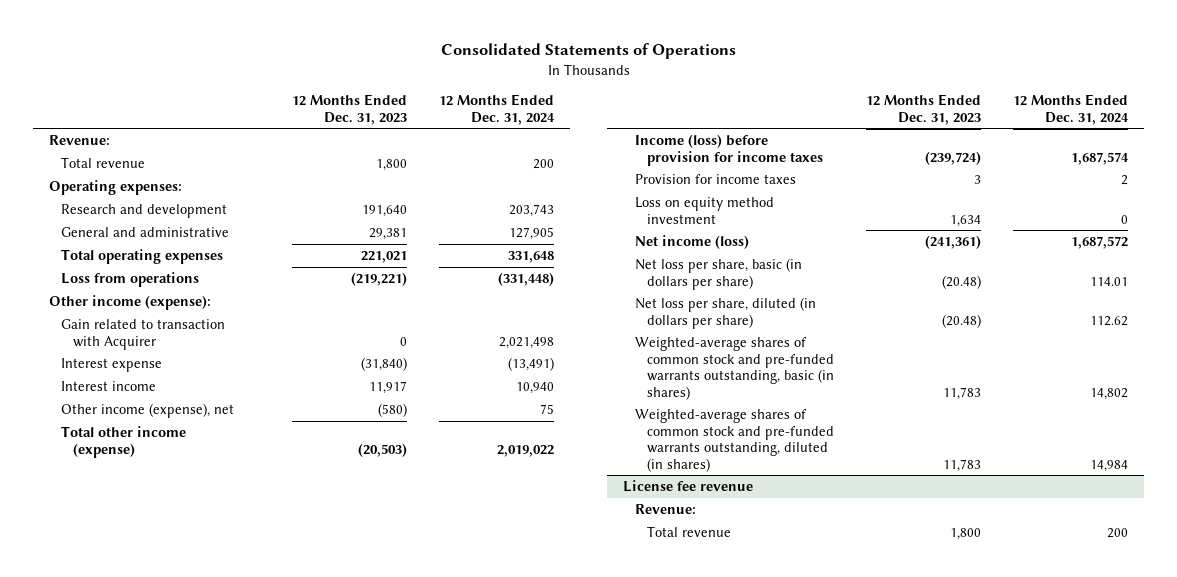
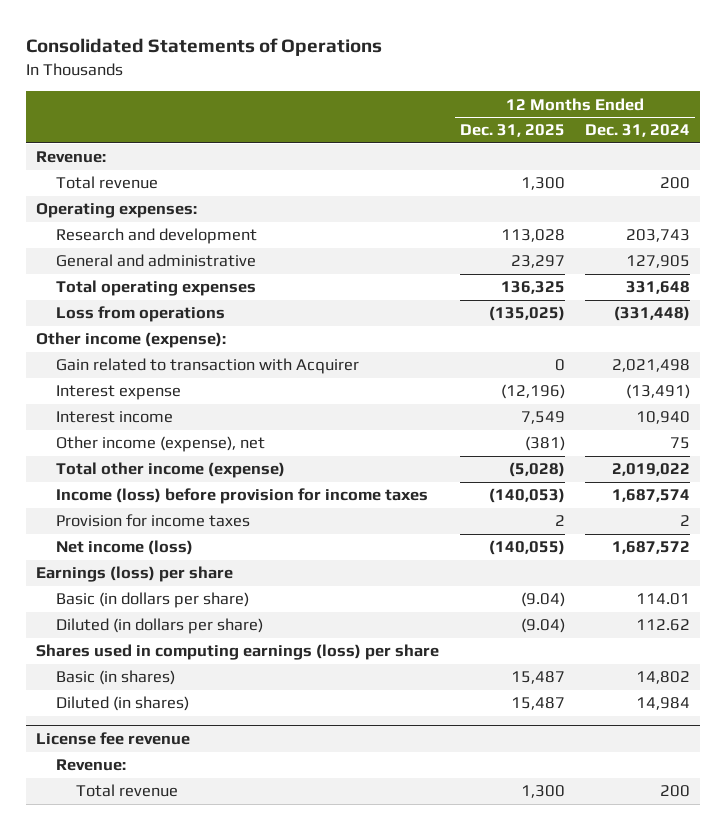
[292,94,408,125] 12 Months Ended Dec. 31, 2023 -> none
none -> [459,124,565,138] Dec. 31, 2025
[634,196,774,224] Loss on equity method investment -> none
none -> [36,566,234,583] Earnings (loss) per share
[634,257,802,290] Net loss per share, basic (in dollars per share) -> [56,592,250,609] Basic (in dollars per share)
[634,296,816,329] Net loss per share, diluted (in dollars per share) -> [56,618,264,635] Diluted (in dollars per share)
none -> [36,644,440,661] Shares used in computing earnings (loss) per share
[634,336,835,400] Weighted-average shares of common stock and pre-funded warrants outstanding, basic (in shares) -> [56,670,176,686] Basic (in shares)
[634,408,835,472] Weighted-average shares of common stock and pre-funded warrants outstanding, diluted (in shares) -> [56,696,190,712] Diluted (in shares)

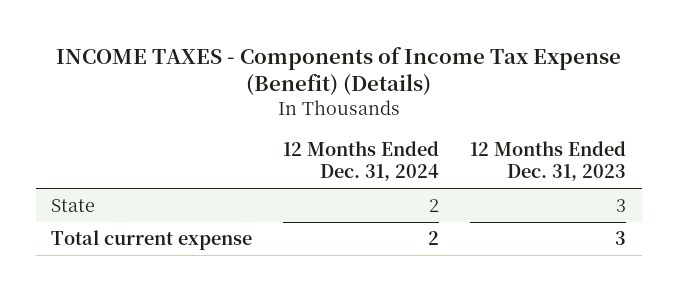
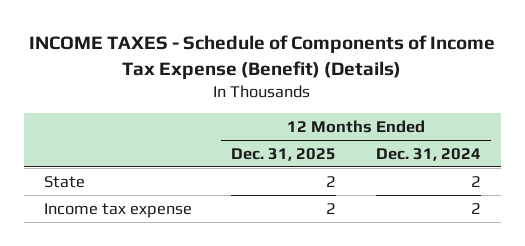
[55,46,621,97] INCOME TAXES - Components of Income Tax Expense (Benefit) (Details) -> [29,35,496,79] INCOME TAXES - Schedule of Components of Income Tax Expense (Benefit) (Details)
[470,141,627,182] 12 Months Ended Dec. 31, 2023 -> none
none -> [231,147,337,161] Dec. 31, 2025
[51,229,253,250] Total current expense -> [43,202,192,218] Income tax expense

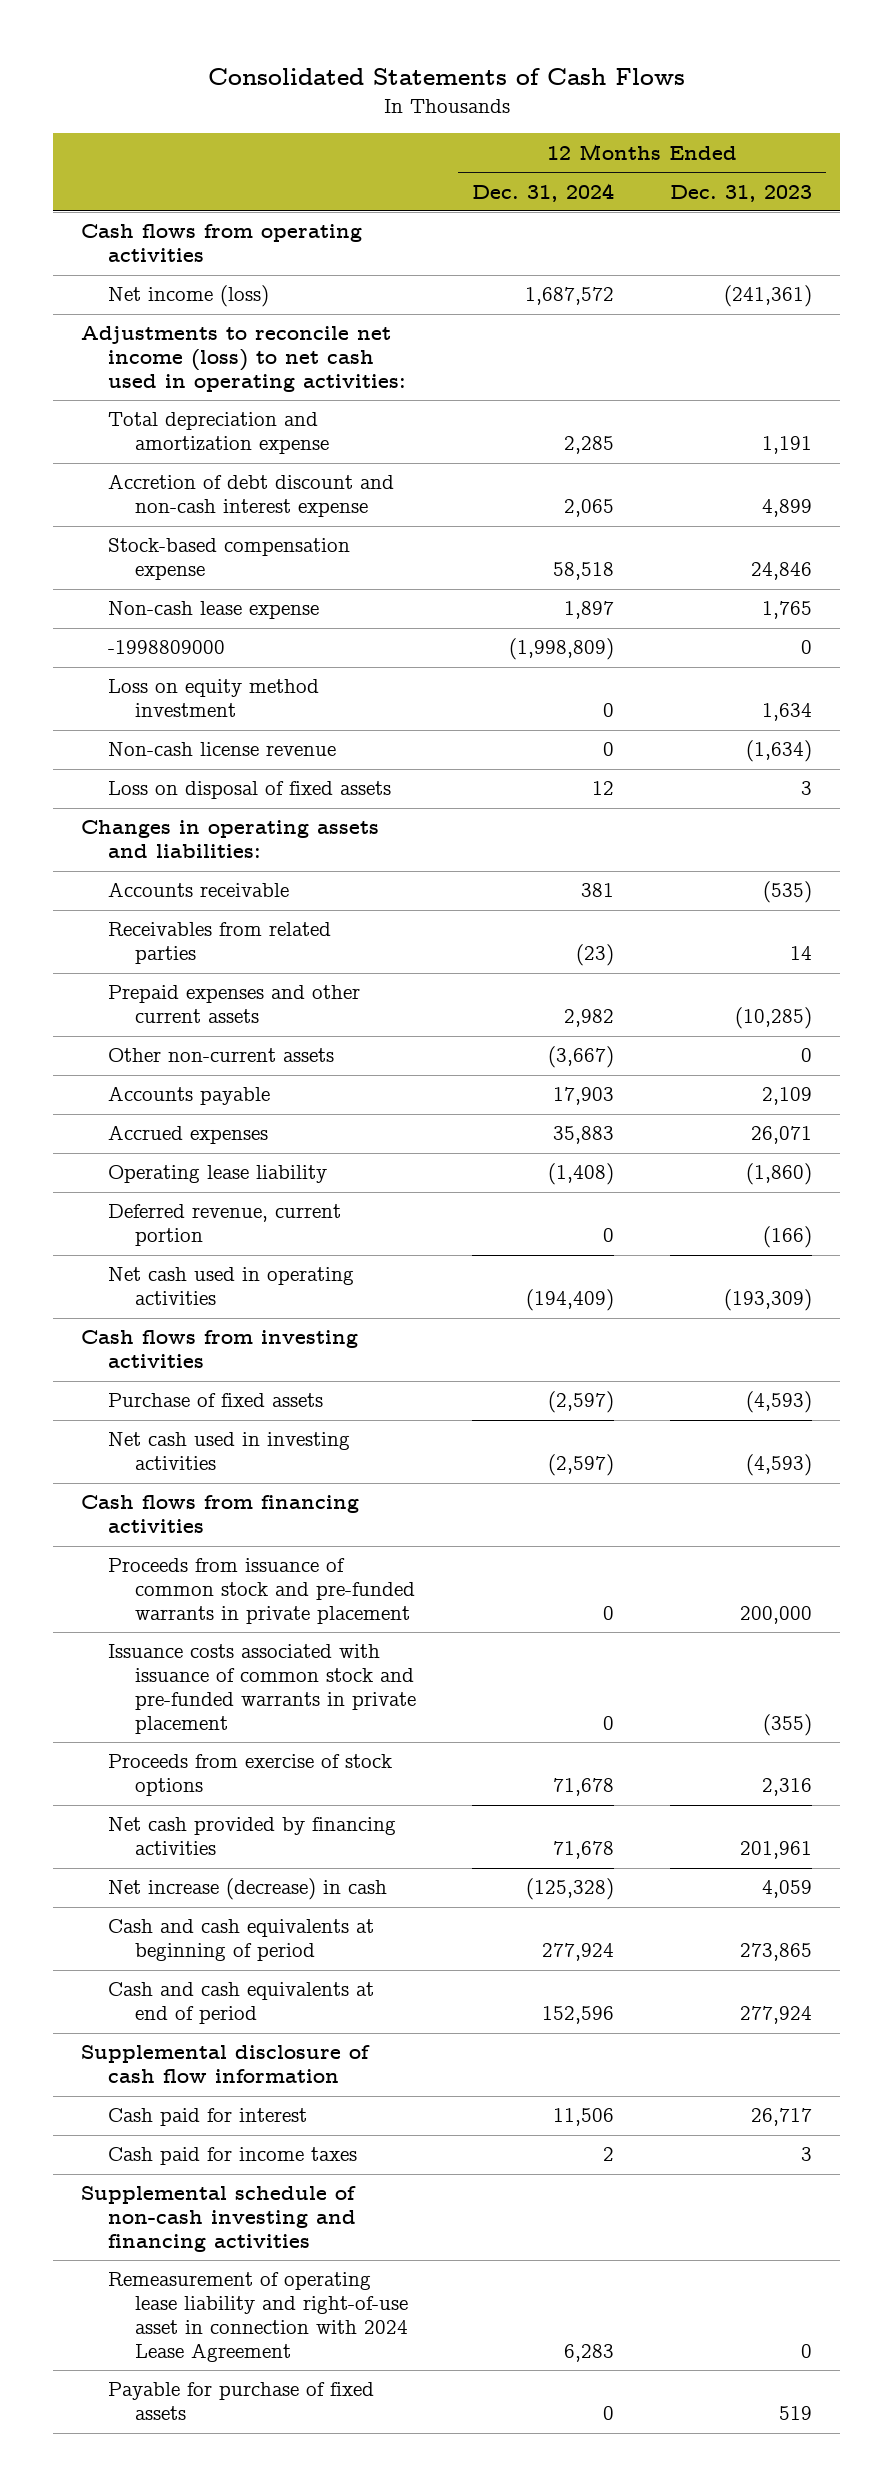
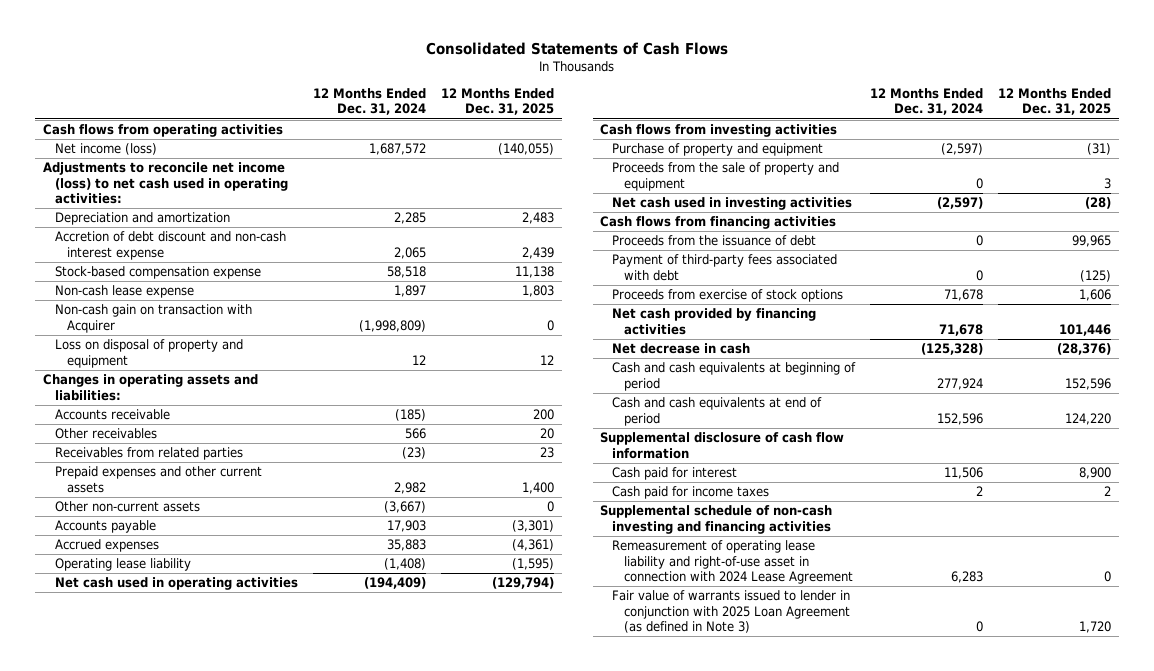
[669,184,812,202] Dec. 31, 2023 -> none
none -> [440,87,554,116] 12 Months Ended Dec. 31, 2025
[108,412,329,455] Total depreciation and amortization expense -> [54,212,230,226] Depreciation and amortization
[108,679,320,718] Loss on equity method investment -> none
[108,742,337,757] Non-cash license revenue -> none
[108,640,226,655] -1998809000 -> [54,304,252,333] Non-cash gain on transaction with Acquirer
[108,781,392,800] Loss on disposal of fixed assets -> [54,339,243,368] Loss on disposal of property and equipment
[580,883,614,898] 381 -> [394,409,426,422] (185)
none -> [54,428,157,440] Other receivables
[108,1204,342,1247] Deferred revenue, current portion -> none
[108,1393,324,1408] Purchase of fixed assets -> [612,143,824,157] Purchase of property and equipment
none -> [612,162,840,191] Proceeds from the sale of property and equipment
[108,1558,415,1624] Proceeds from issuance of common stock and pre-funded warrants in private placement -> none
[108,1644,416,1734] Issuance costs associated with issuance of common stock and pre-funded warrants in private placement -> none
none -> [612,235,817,247] Proceeds from the issuance of debt
none -> [612,254,838,281] Payment of third-party fees associated with debt
[108,1878,388,1901] Net increase (decrease) in cash -> [612,343,751,355] Net decrease in cash
[108,2382,375,2421] Payable for purchase of fixed assets -> none
none -> [612,590,851,634] Fair value of warrants issued to lender in conjunction with 2025 Loan Agreement (as defined in Note 3)

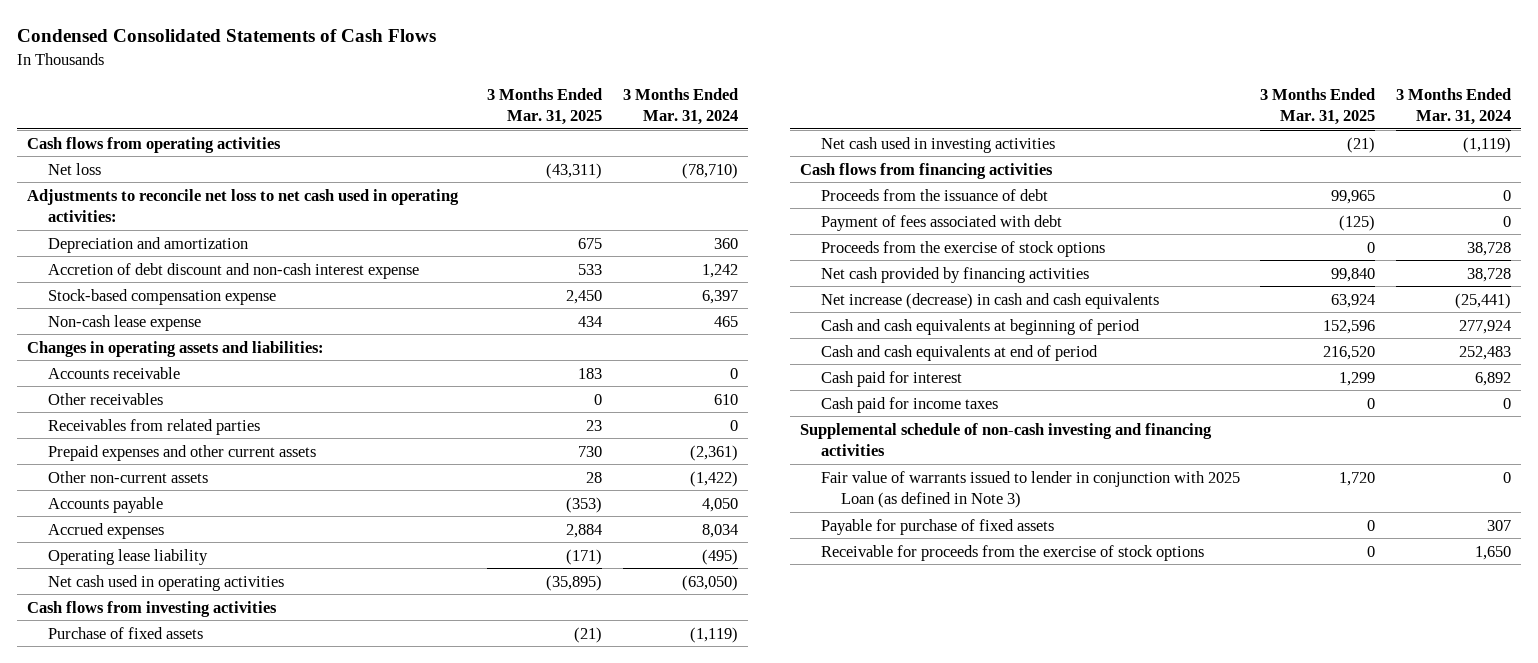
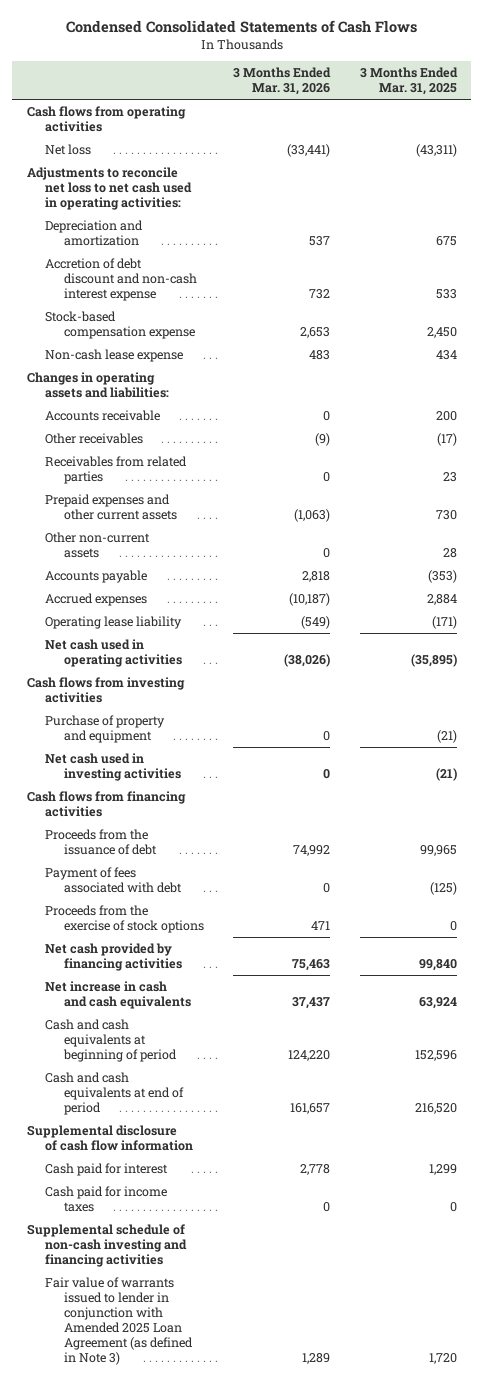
[622,87,738,126] 3 Months Ended Mar. 31, 2024 -> none
none -> [233,67,332,96] 3 Months Ended Mar. 31, 2026
[578,367,603,379] 183 -> [435,411,457,422] 200
[594,393,603,405] 0 -> [436,433,457,447] (17)
[47,626,203,639] Purchase of fixed assets -> [45,715,166,744] Purchase of property and equipment
[820,292,1159,309] Net increase (decrease) in cash and cash equivalents -> [45,981,191,1010] Net increase in cash and cash equivalents
none -> [27,1125,194,1152] Supplemental disclosure of cash flow information
[820,518,1054,535] Payable for purchase of fixed assets -> none
[820,544,1204,561] Receivable for proceeds from the exercise of stock options -> none
[820,470,1240,508] Fair value of warrants issued to lender in conjunction with 2025 Loan (as defined in Note 3) -> [45,1277,193,1365] Fair value of warrants issued to lender in conjunction with Amended 2025 Loan Agreement (as defined in Note 3)

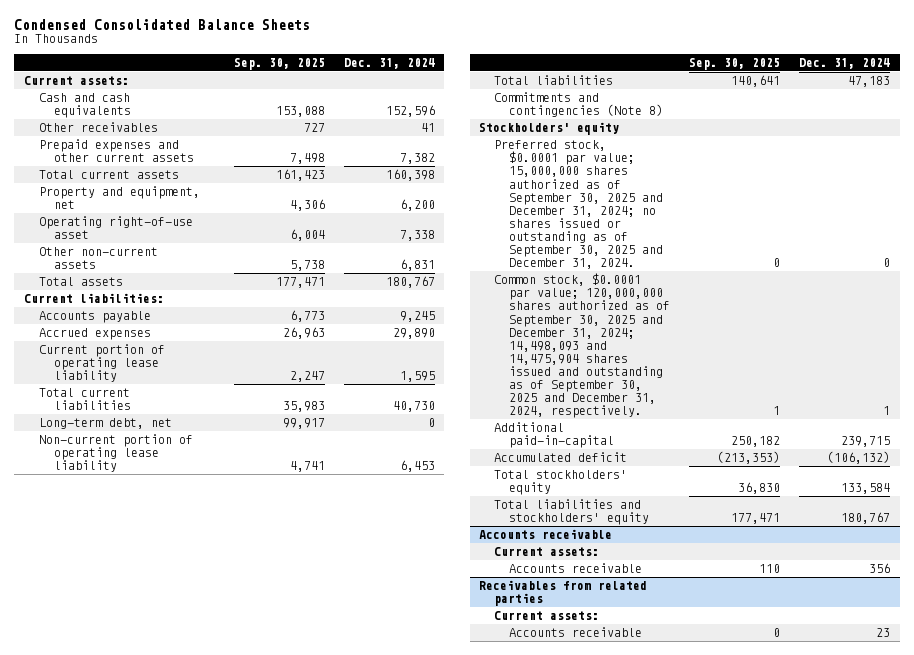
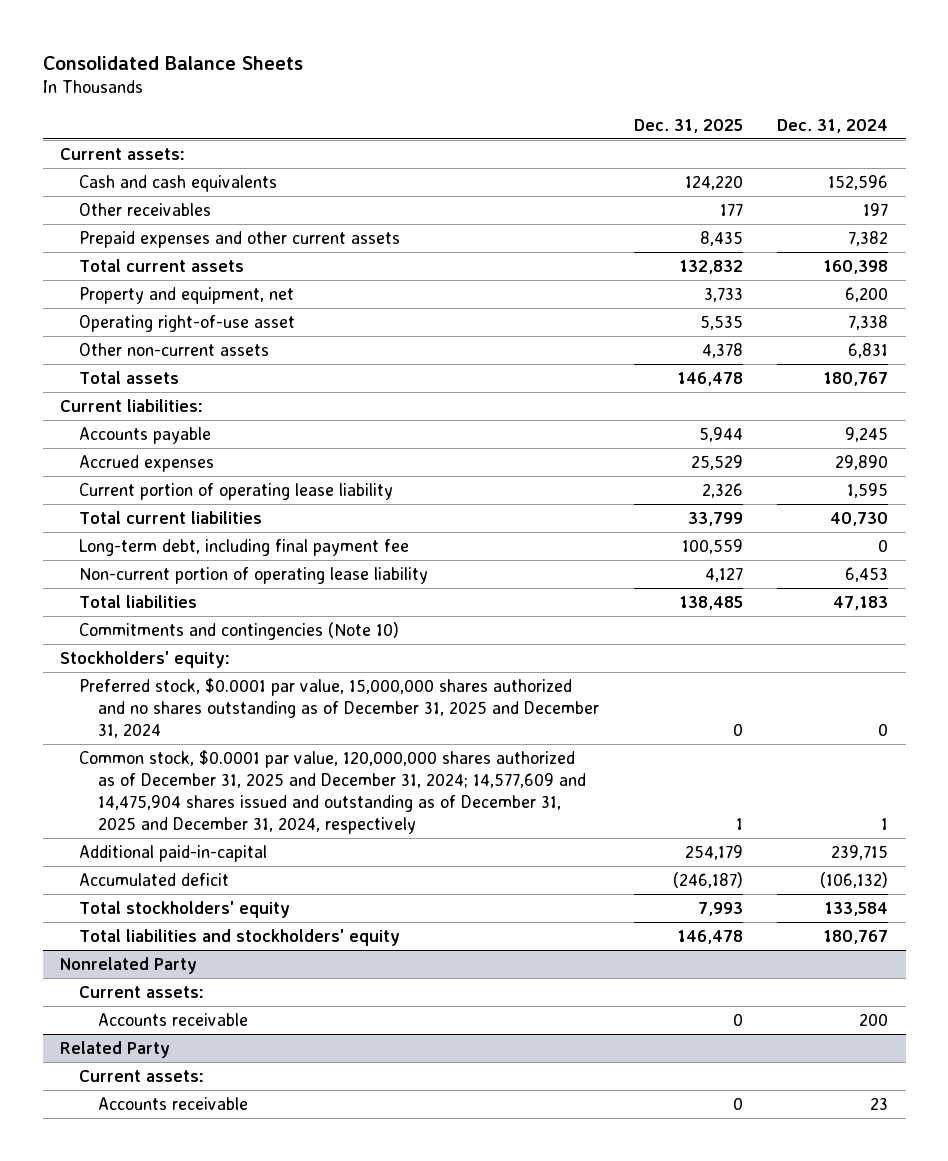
[14,18,311,30] Condensed Consolidated Balance Sheets -> [42,55,303,70] Consolidated Balance Sheets
[233,57,325,70] Sep. 30, 2025 -> none
none -> [633,118,743,133] Dec. 31, 2025
[420,123,435,133] 41 -> [863,203,889,217] 197
[38,418,172,430] Long-term debt, net -> [78,539,409,557] Long-term debt, including final payment fee
[494,92,664,118] Commitments and contingencies (Note 8) -> [78,622,399,641] Commitments and contingencies (Note 10)
[479,122,620,136] Stockholders' equity -> [59,651,230,669] Stockholders' equity:
[494,140,664,270] Preferred stock, $0.0001 par value; 15,000,000 shares authorized as of September 30, 2025 and December 31, 2024; no shares issued or outstanding as of September 30, 2025 and December 31, 2024. -> [78,678,600,738] Preferred stock, $0.0001 par value, 15,000,000 shares authorized and no shares outstanding as of December 31, 2025 and December 31, 2024
[494,273,671,419] Common stock, $0.0001 par value; 120,000,000 shares authorized as of September 30, 2025 and December 31, 2024; 14,498,093 and 14,475,904 shares issued and outstanding as of September 30, 2025 and December 31, 2024, respectively. -> [78,750,587,834] Common stock, $0.0001 par value, 120,000,000 shares authorized as of December 31, 2025 and December 31, 2024; 14,577,609 and 14,475,904 shares issued and outstanding as of December 31, 2025 and December 31, 2024, respectively
[479,529,613,540] Accounts receivable -> [59,957,197,975] Nonrelated Party
[869,563,891,574] 356 -> [859,1013,889,1027] 200
[479,580,648,607] Receivables from related parties -> [59,1041,170,1059] Related Party

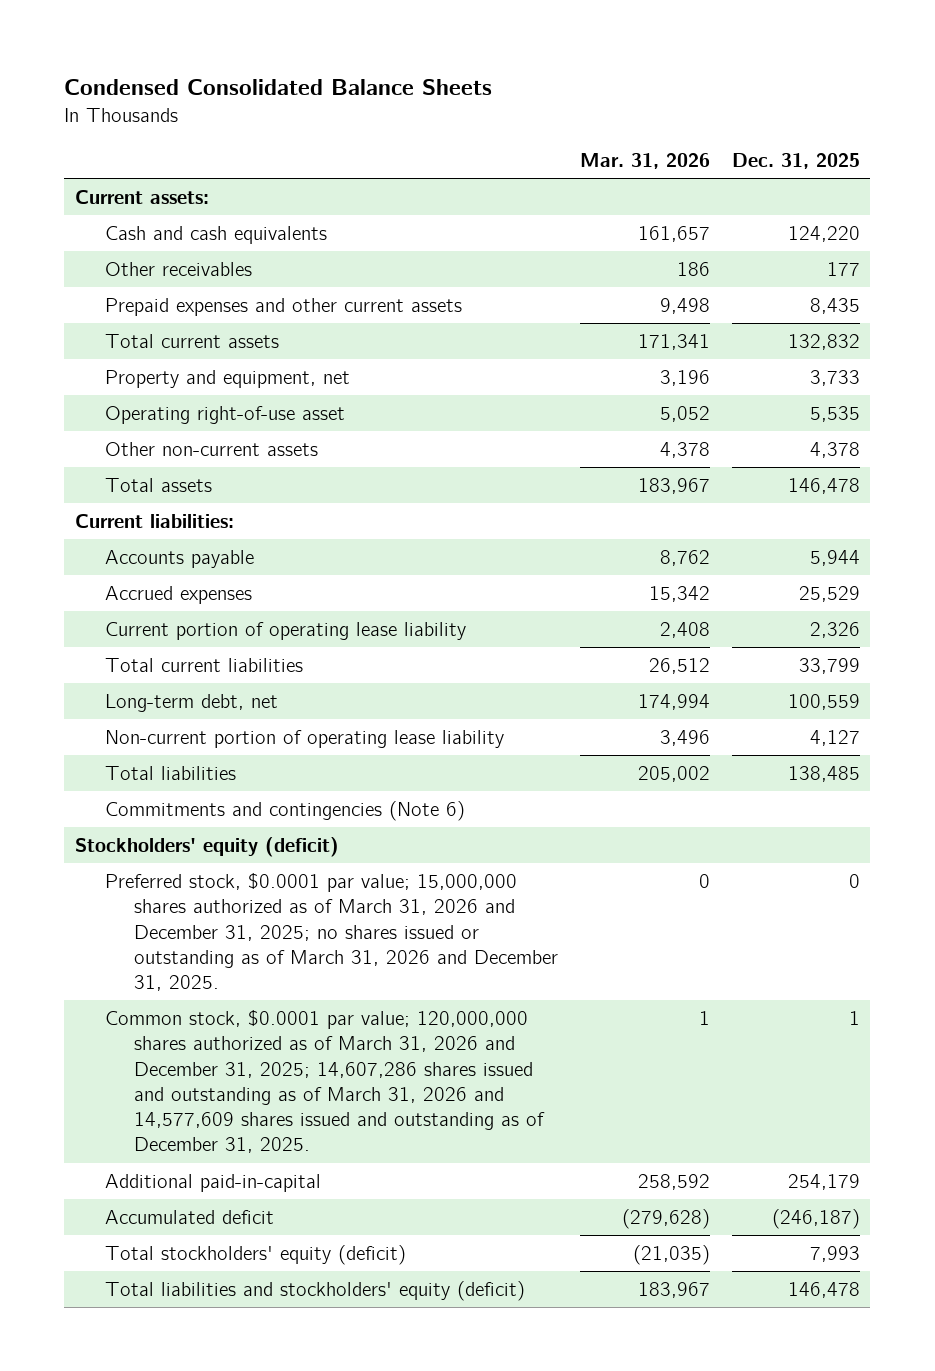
[42,55,303,70] Consolidated Balance Sheets -> [64,79,493,96] Condensed Consolidated Balance Sheets
[777,118,889,133] Dec. 31, 2024 -> none
none -> [579,153,710,170] Mar. 31, 2026
[78,539,409,557] Long-term debt, including final payment fee -> [104,694,278,713] Long-term debt, net
[78,622,399,641] Commitments and contingencies (Note 10) -> [104,801,465,822] Commitments and contingencies (Note 6)
[59,651,230,669] Stockholders' equity: -> [75,837,340,858] Stockholders' equity (deficit)
[78,678,600,738] Preferred stock, $0.0001 par value, 15,000,000 shares authorized and no shares outstanding as of December 31, 2025 and December 31, 2024 -> [104,873,559,992] Preferred stock, $0.0001 par value; 15,000,000 shares authorized as of March 31, 2026 and December 31, 2025; no shares issued or outstanding as of March 31, 2026 and December 31, 2025.
[78,750,587,834] Common stock, $0.0001 par value, 120,000,000 shares authorized as of December 31, 2025 and December 31, 2024; 14,577,609 and 14,475,904 shares issued and outstanding as of December 31, 2025 and December 31, 2024, respectively -> [104,1010,546,1154] Common stock, $0.0001 par value; 120,000,000 shares authorized as of March 31, 2026 and December 31, 2025; 14,607,286 shares issued and outstanding as of March 31, 2026 and 14,577,609 shares issued and outstanding as of December 31, 2025.
[59,957,197,975] Nonrelated Party -> none
[78,986,204,999] Current assets: -> none
[98,1013,249,1027] Accounts receivable -> none
[59,1041,170,1059] Related Party -> none
[78,1070,204,1083] Current assets: -> none
[98,1097,249,1111] Accounts receivable -> none
[78,901,290,919] Total stockholders' equity -> [104,1245,406,1266] Total stockholders' equity (deficit)
[78,929,400,947] Total liabilities and stockholders' equity -> [104,1281,525,1302] Total liabilities and stockholders' equity (deficit)

